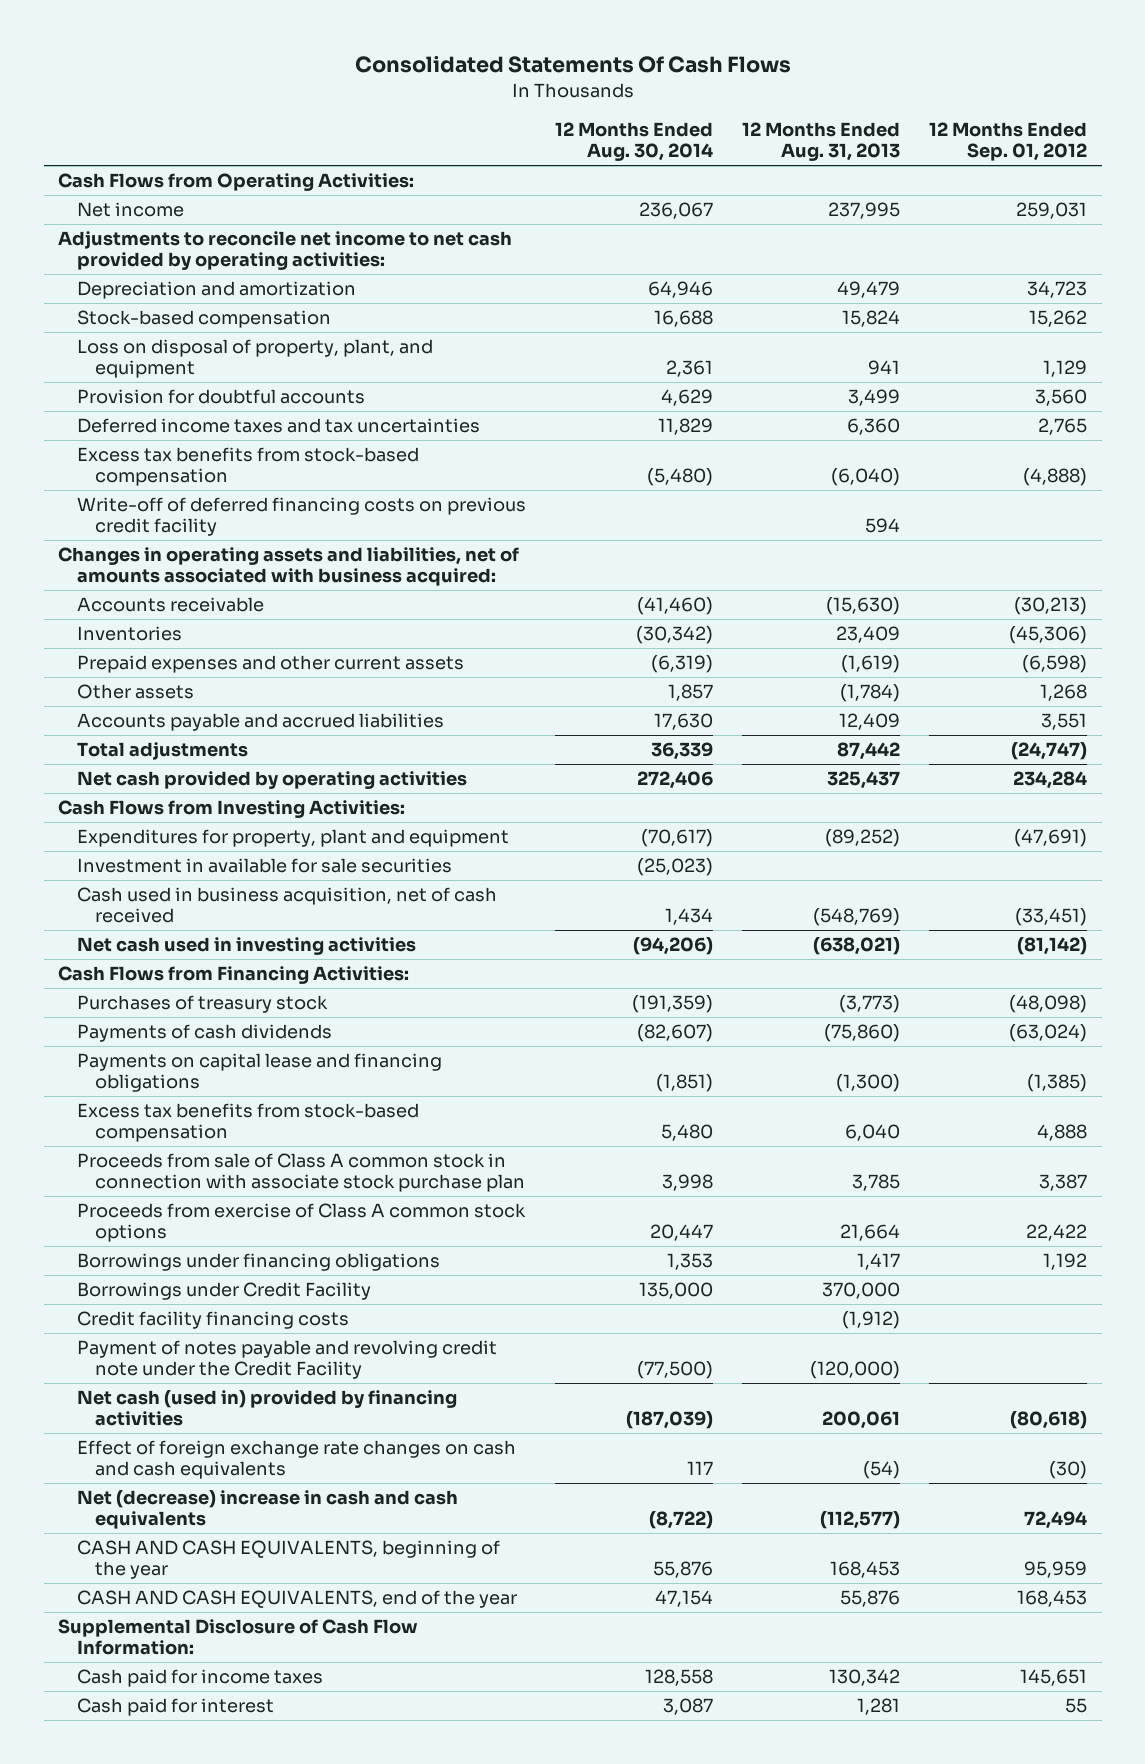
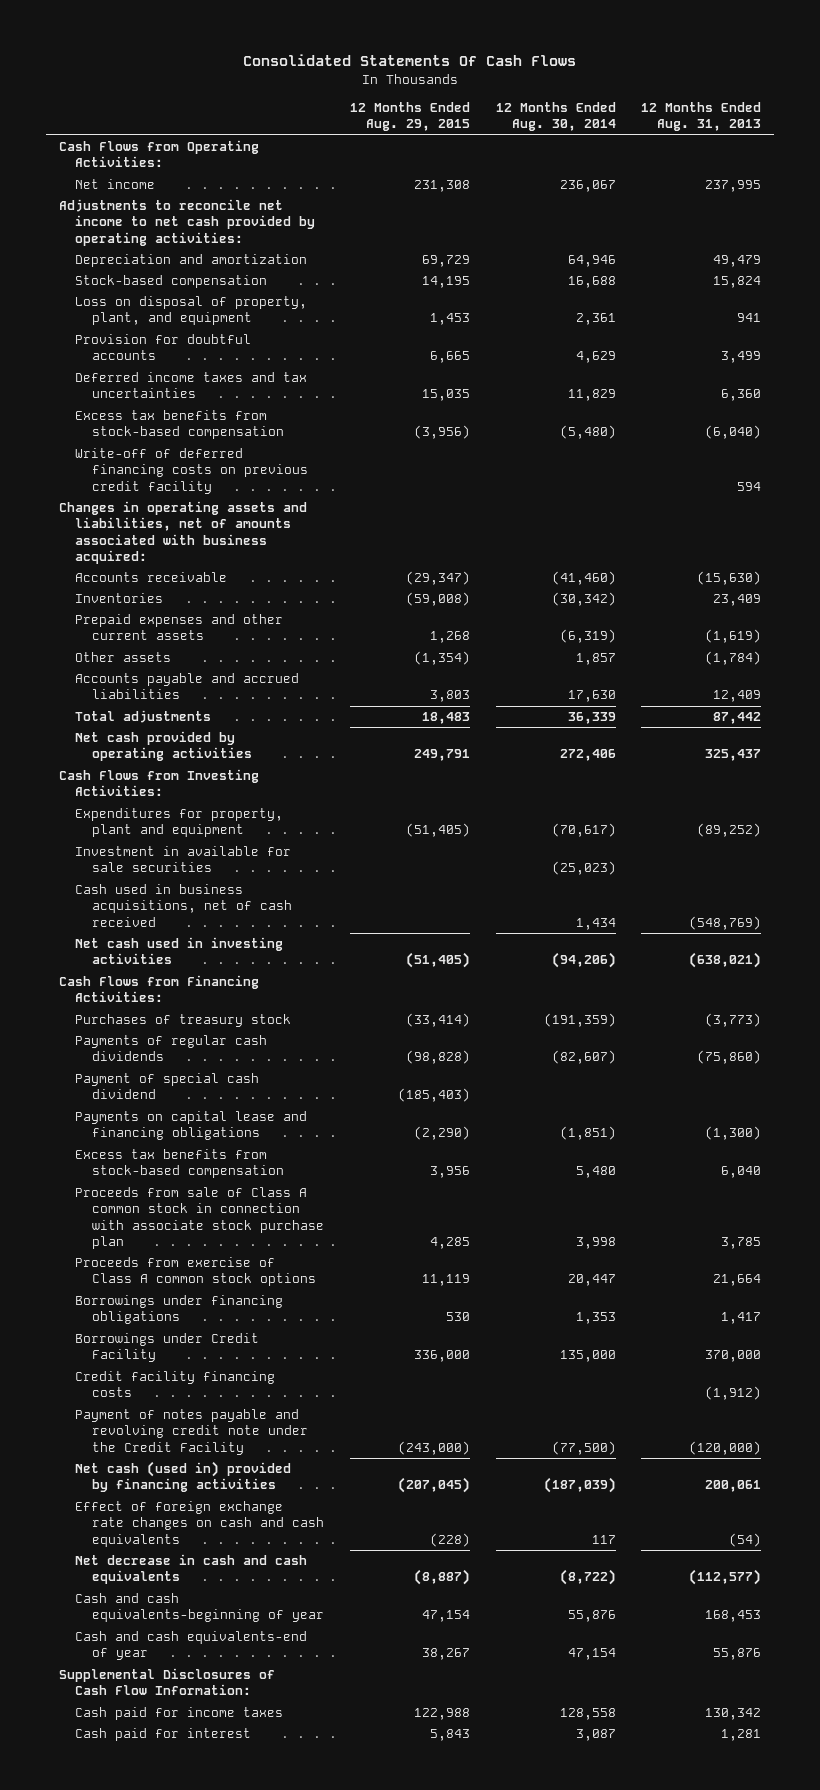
[929,122,1088,162] 12 Months Ended Sep. 01, 2012 -> none
none -> [349,102,470,132] 12 Months Ended Aug. 29, 2015
[76,887,497,924] Cash used in business acquisition, net of cash received -> [75,884,293,927] Cash used in business acquisitions, net of cash received
[76,1024,332,1043] Payments of cash dividends -> [75,1035,268,1062] Payments of regular cash dividends
none -> [75,1073,260,1100] Payment of special cash dividend
[76,1490,458,1530] Net (decrease) increase in cash and cash equivalents -> [75,1554,308,1585] Net decrease in cash and cash equivalents
[76,1540,500,1580] CASH AND CASH EQUIVALENTS, beginning of the year -> [75,1593,325,1623] Cash and cash equivalents-beginning of year
[76,1590,517,1609] CASH AND CASH EQUIVALENTS, end of the year -> [75,1631,308,1661] Cash and cash equivalents-end of year
[58,1619,419,1656] Supplemental Disclosure of Cash Flow Information: -> [58,1668,275,1696] Supplemental Disclosures of Cash Flow Information:

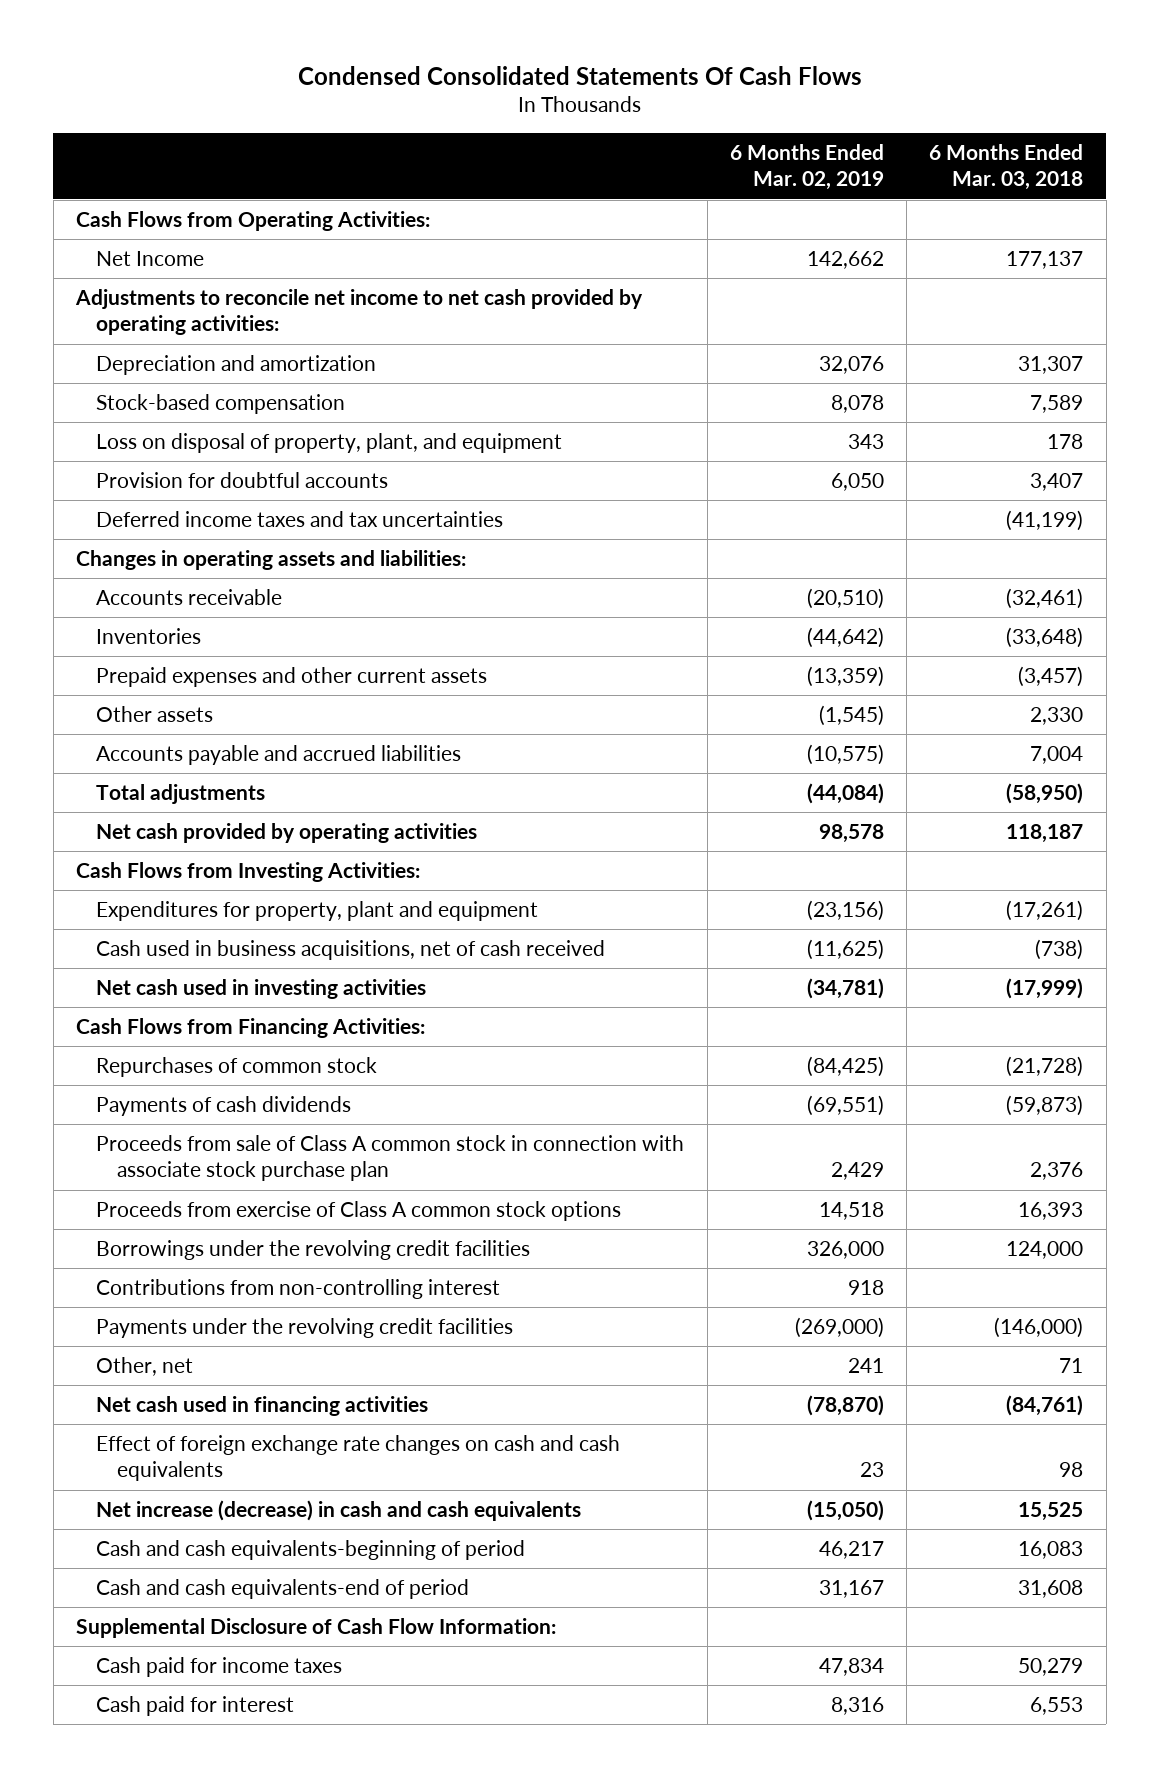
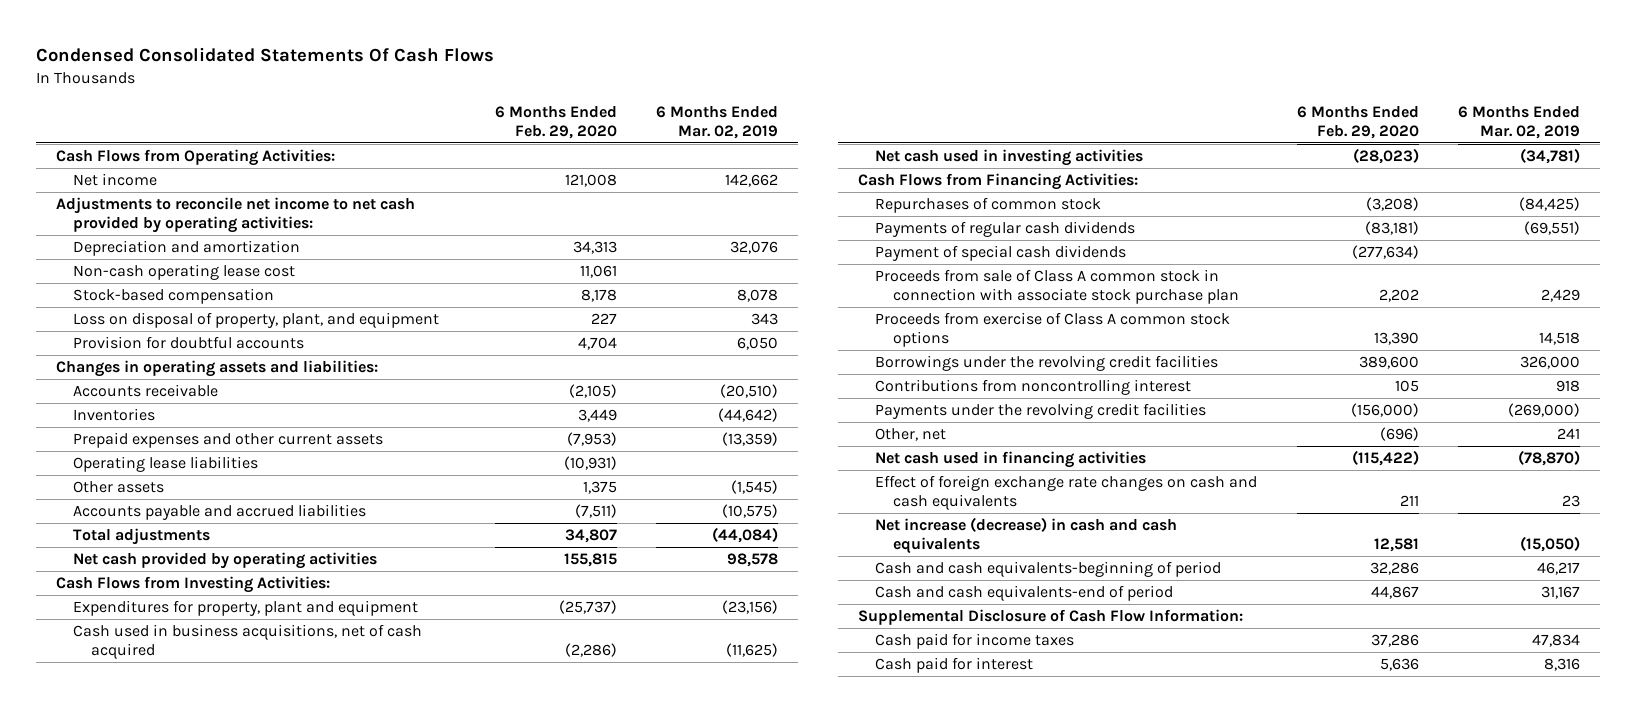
[929,143,1084,191] 6 Months Ended Mar. 03, 2018 -> none
none -> [494,105,617,139] 6 Months Ended Feb. 29, 2020
[96,250,205,266] Net Income -> [73,173,158,187] Net income
none -> [73,264,296,281] Non-cash operating lease cost
[96,510,504,527] Deferred income taxes and tax uncertainties -> none
none -> [73,456,259,473] Operating lease liabilities
[96,939,606,960] Cash used in business acquisitions, net of cash received -> [73,624,423,660] Cash used in business acquisitions, net of cash acquired
[96,1095,352,1116] Payments of cash dividends -> [875,221,1136,238] Payments of regular cash dividends
none -> [875,245,1127,262] Payment of special cash dividends
[96,1278,501,1299] Contributions from non-controlling interest -> [875,379,1192,396] Contributions from noncontrolling interest

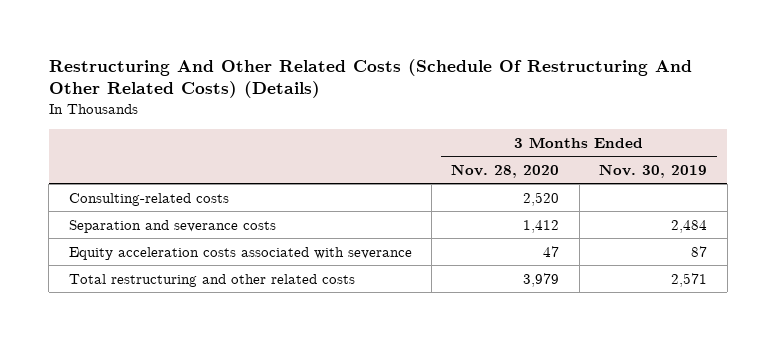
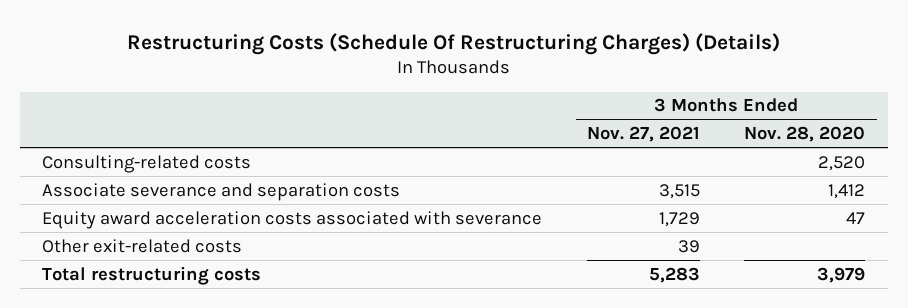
[48,58,692,99] Restructuring And Other Related Costs (Schedule Of Restructuring And Other Related Costs) (Details) -> [126,32,780,55] Restructuring Costs (Schedule Of Restructuring Charges) (Details)
[599,163,708,178] Nov. 30, 2019 -> none
none -> [586,126,700,143] Nov. 27, 2021
[68,219,276,233] Separation and severance costs -> [42,182,401,201] Associate severance and separation costs
[68,246,412,260] Equity acceleration costs associated with severance -> [42,210,543,229] Equity award acceleration costs associated with severance
none -> [42,238,243,253] Other exit-related costs
[68,273,355,287] Total restructuring and other related costs -> [42,265,262,285] Total restructuring costs

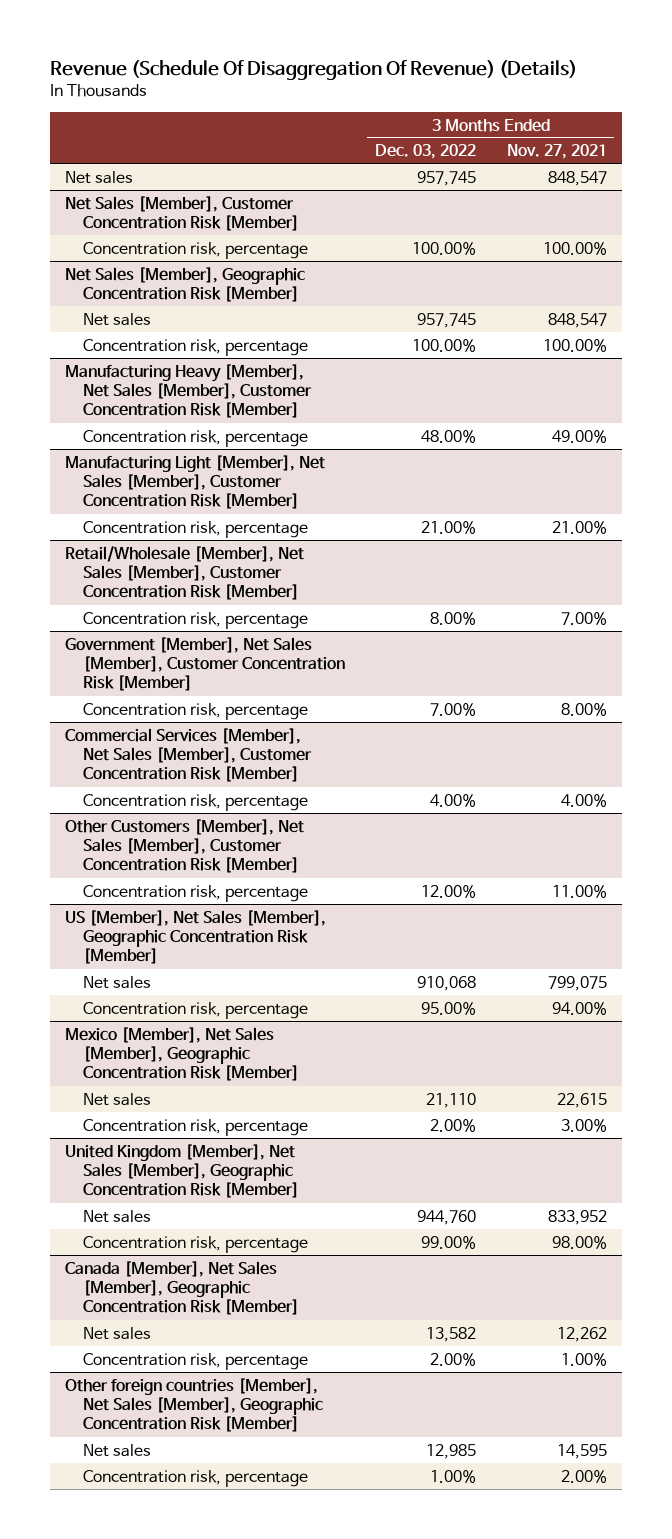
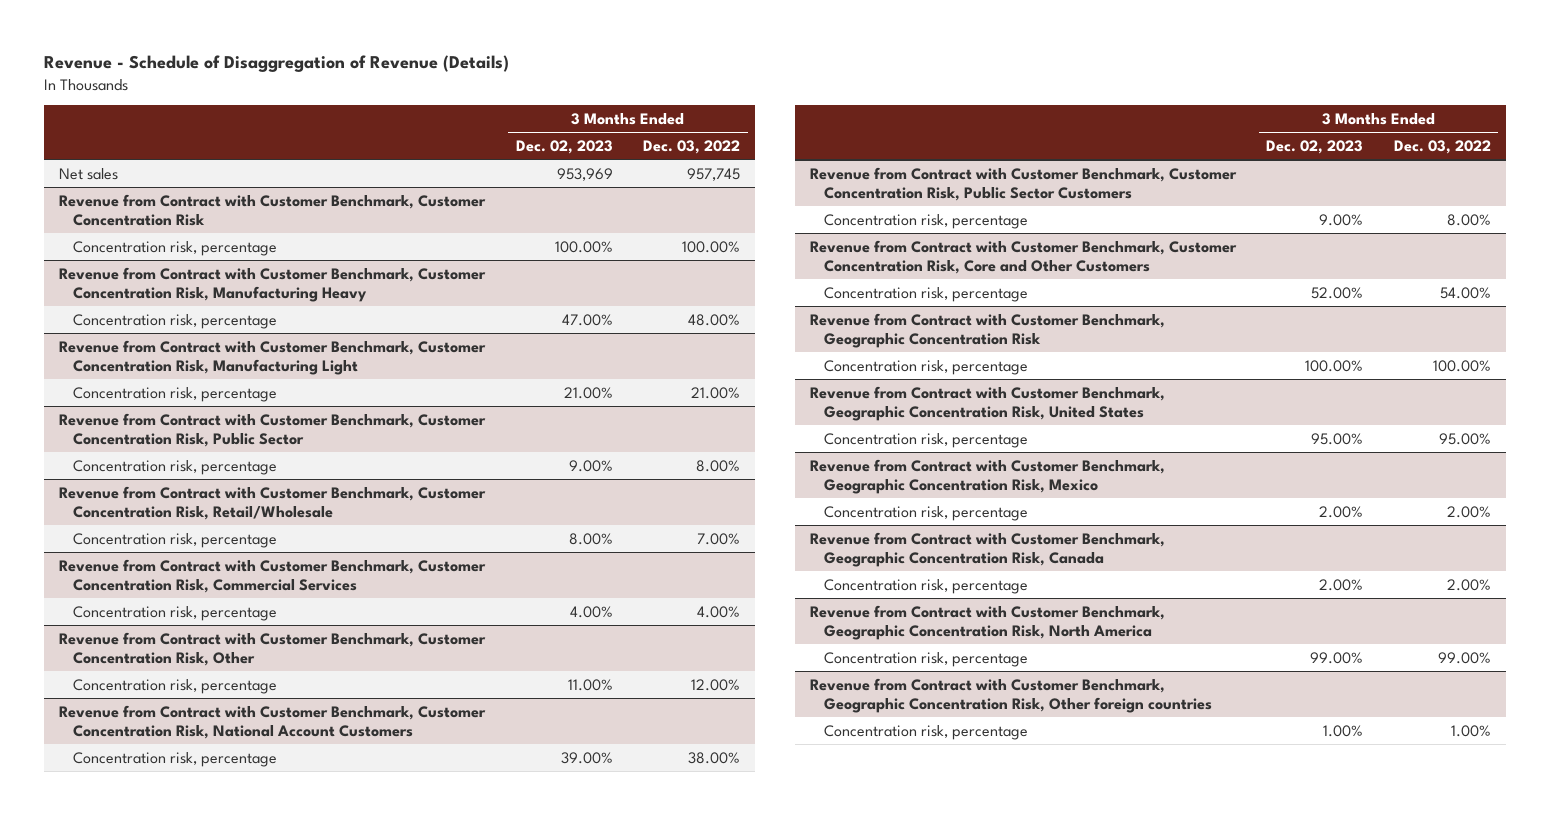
[50,59,578,80] Revenue (Schedule Of Disaggregation Of Revenue) (Details) -> [43,55,509,73] Revenue - Schedule of Disaggregation of Revenue (Details)
[506,144,607,160] Nov. 27, 2021 -> none
none -> [515,140,613,155] Dec. 02, 2023
[65,195,299,232] Net Sales [Member], Customer Concentration Risk [Member] -> none
[82,241,308,259] Concentration risk, percentage -> none
[65,266,306,303] Net Sales [Member], Geographic Concentration Risk [Member] -> none
[82,312,151,326] Net sales -> none
none -> [59,193,487,226] Revenue from Contract with Customer Benchmark, Customer Concentration Risk
[65,363,312,419] Manufacturing Heavy [Member], Net Sales [Member], Customer Concentration Risk [Member] -> none
none -> [59,266,487,302] Revenue from Contract with Customer Benchmark, Customer Concentration Risk, Manufacturing Heavy
[65,454,326,510] Manufacturing Light [Member], Net Sales [Member], Customer Concentration Risk [Member] -> none
none -> [59,339,487,375] Revenue from Contract with Customer Benchmark, Customer Concentration Risk, Manufacturing Light
[65,545,305,601] Retail/Wholesale [Member], Net Sales [Member], Customer Concentration Risk [Member] -> none
none -> [59,412,487,447] Revenue from Contract with Customer Benchmark, Customer Concentration Risk, Public Sector
[65,636,345,692] Government [Member], Net Sales [Member], Customer Concentration Risk [Member] -> none
none -> [59,485,487,520] Revenue from Contract with Customer Benchmark, Customer Concentration Risk, Retail/Wholesale
[65,727,312,783] Commercial Services [Member], Net Sales [Member], Customer Concentration Risk [Member] -> none
none -> [59,558,487,593] Revenue from Contract with Customer Benchmark, Customer Concentration Risk, Commercial Services
[65,818,305,874] Other Customers [Member], Net Sales [Member], Customer Concentration Risk [Member] -> none
none -> [59,631,487,666] Revenue from Contract with Customer Benchmark, Customer Concentration Risk, Other
[65,909,327,965] US [Member], Net Sales [Member], Geographic Concentration Risk [Member] -> none
[82,975,151,989] Net sales -> none
none -> [59,704,487,739] Revenue from Contract with Customer Benchmark, Customer Concentration Risk, National Account Customers
none -> [72,751,277,767] Concentration risk, percentage
none -> [809,166,1237,201] Revenue from Contract with Customer Benchmark, Customer Concentration Risk, Public Sector Customers
none -> [823,213,1028,229] Concentration risk, percentage
none -> [809,239,1237,274] Revenue from Contract with Customer Benchmark, Customer Concentration Risk, Core and Other Customers
none -> [823,286,1028,302] Concentration risk, percentage
none -> [809,312,1165,348] Revenue from Contract with Customer Benchmark, Geographic Concentration Risk
none -> [823,359,1028,375] Concentration risk, percentage
none -> [809,385,1165,421] Revenue from Contract with Customer Benchmark, Geographic Concentration Risk, United States
[65,1026,299,1082] Mexico [Member], Net Sales [Member], Geographic Concentration Risk [Member] -> none
[82,1092,151,1106] Net sales -> none
none -> [809,458,1165,494] Revenue from Contract with Customer Benchmark, Geographic Concentration Risk, Mexico
[65,1143,299,1199] United Kingdom [Member], Net Sales [Member], Geographic Concentration Risk [Member] -> none
[82,1209,151,1223] Net sales -> none
[82,1235,308,1253] Concentration risk, percentage -> none
[65,1260,299,1316] Canada [Member], Net Sales [Member], Geographic Concentration Risk [Member] -> none
[82,1326,151,1340] Net sales -> none
none -> [809,531,1165,567] Revenue from Contract with Customer Benchmark, Geographic Concentration Risk, Canada
[65,1377,323,1433] Other foreign countries [Member], Net Sales [Member], Geographic Concentration Risk [Member] -> none
[82,1443,151,1457] Net sales -> none
none -> [809,604,1165,640] Revenue from Contract with Customer Benchmark, Geographic Concentration Risk, North America
none -> [823,651,1028,667] Concentration risk, percentage
none -> [809,677,1212,713] Revenue from Contract with Customer Benchmark, Geographic Concentration Risk, Other foreign countries

